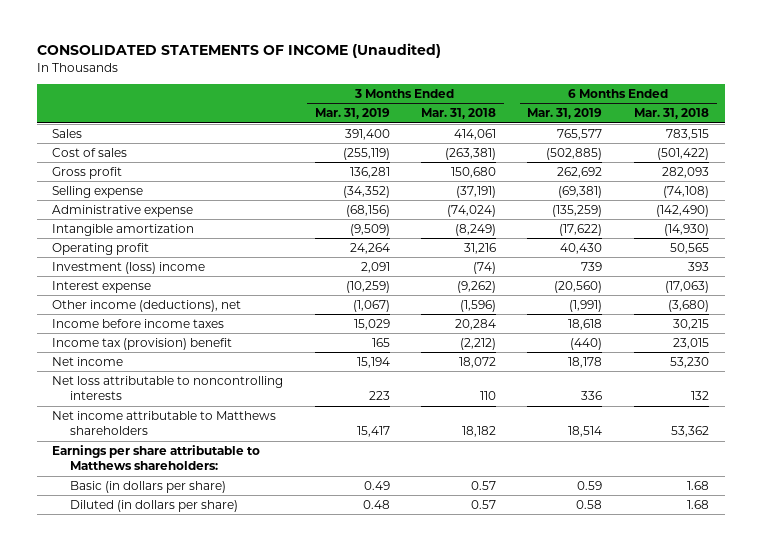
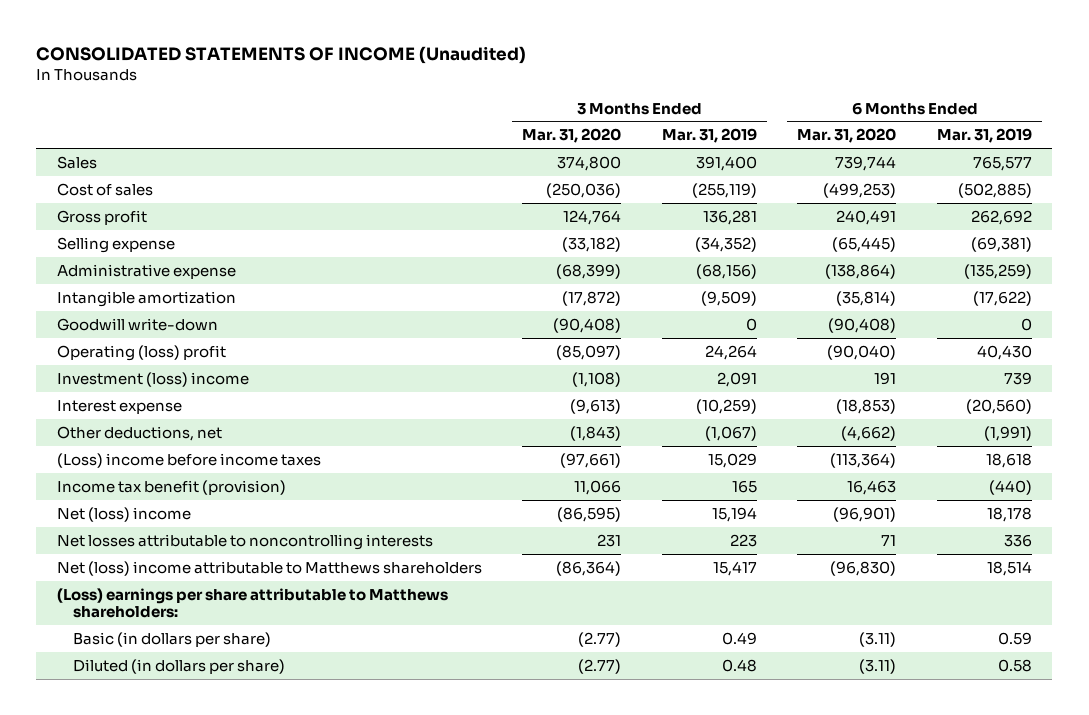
[421,108,497,120] Mar. 31, 2018 -> none
[633,108,709,120] Mar. 31, 2018 -> none
none -> [522,128,622,144] Mar. 31, 2020
none -> [797,128,897,144] Mar. 31, 2020
none -> [56,317,218,331] Goodwill write-down
[52,242,150,255] Operating profit -> [56,344,226,361] Operating (loss) profit
[52,299,242,312] Other income (deductions), net -> [56,425,222,441] Other deductions, net
[52,318,225,328] Income before income taxes -> [56,452,321,468] (Loss) income before income taxes
[52,337,233,350] Income tax (provision) benefit -> [56,479,286,495] Income tax benefit (provision)
[52,356,124,366] Net income -> [56,506,191,522] Net (loss) income
[52,375,284,401] Net loss attributable to noncontrolling interests -> [56,533,433,550] Net losses attributable to noncontrolling interests
[52,410,277,436] Net income attributable to Matthews shareholders -> [56,560,482,576] Net (loss) income attributable to Matthews shareholders
[52,444,261,471] Earnings per share attributable to Matthews shareholders: -> [56,587,448,619] (Loss) earnings per share attributable to Matthews shareholders:

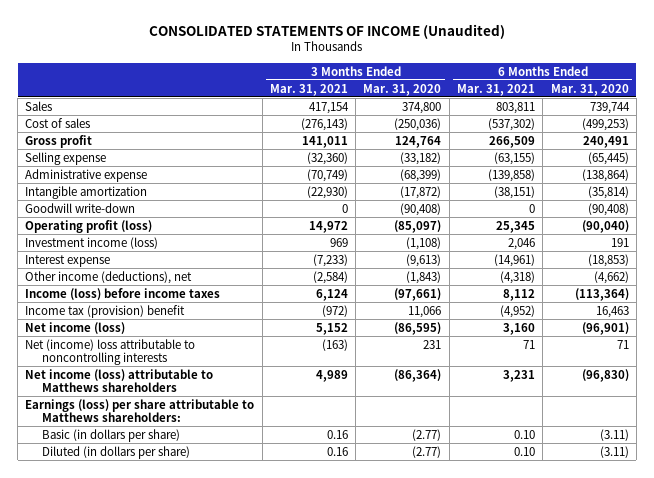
[661,128,757,144] Mar. 31, 2019 -> none
[936,128,1032,144] Mar. 31, 2019 -> none
none -> [269,83,348,96] Mar. 31, 2021
none -> [457,83,536,96] Mar. 31, 2021
[56,344,226,361] Operating (loss) profit -> [25,219,153,233] Operating profit (loss)
[56,371,249,387] Investment (loss) income -> [25,236,159,249] Investment income (loss)
[56,425,222,441] Other deductions, net -> [25,270,193,284] Other income (deductions), net
[56,452,321,468] (Loss) income before income taxes -> [25,287,221,300] Income (loss) before income taxes
[56,479,286,495] Income tax benefit (provision) -> [25,304,186,318] Income tax (provision) benefit
[56,506,191,522] Net (loss) income -> [25,321,126,334] Net income (loss)
[56,533,433,550] Net losses attributable to noncontrolling interests -> [25,338,196,366] Net (income) loss attributable to noncontrolling interests
[56,560,482,576] Net (loss) income attributable to Matthews shareholders -> [25,368,214,393] Net income (loss) attributable to Matthews shareholders
[56,587,448,619] (Loss) earnings per share attributable to Matthews shareholders: -> [25,398,255,423] Earnings (loss) per share attributable to Matthews shareholders:

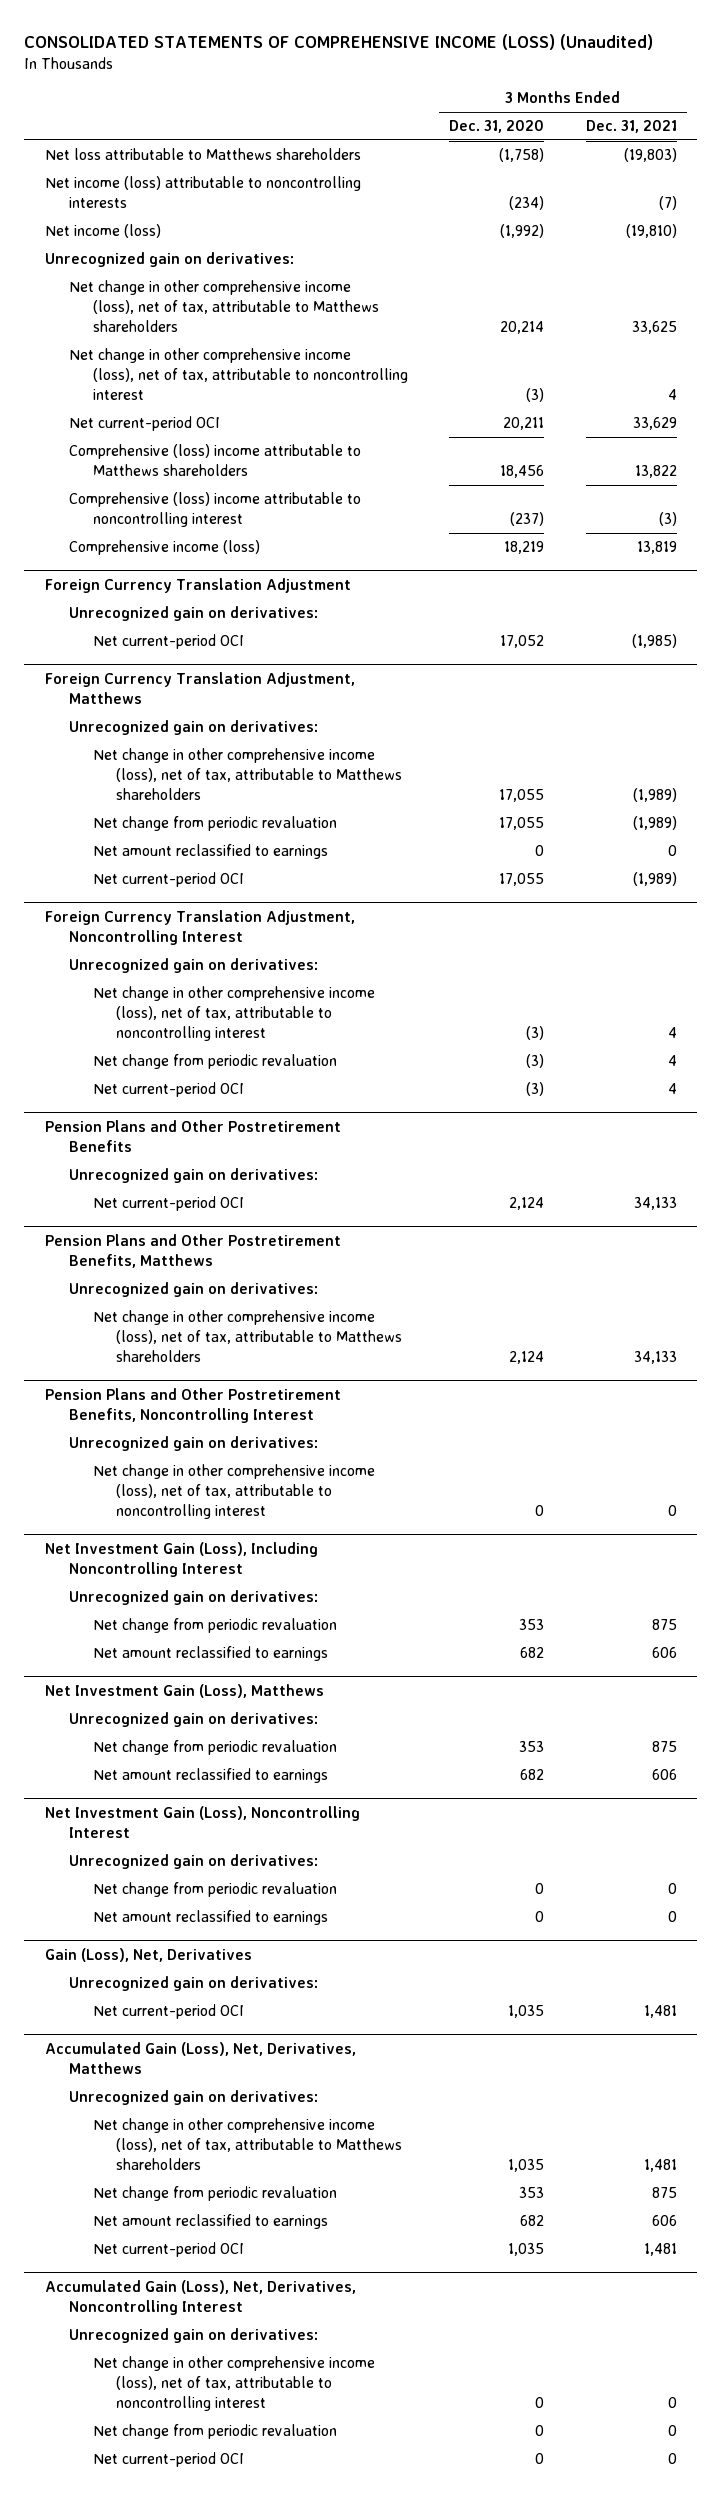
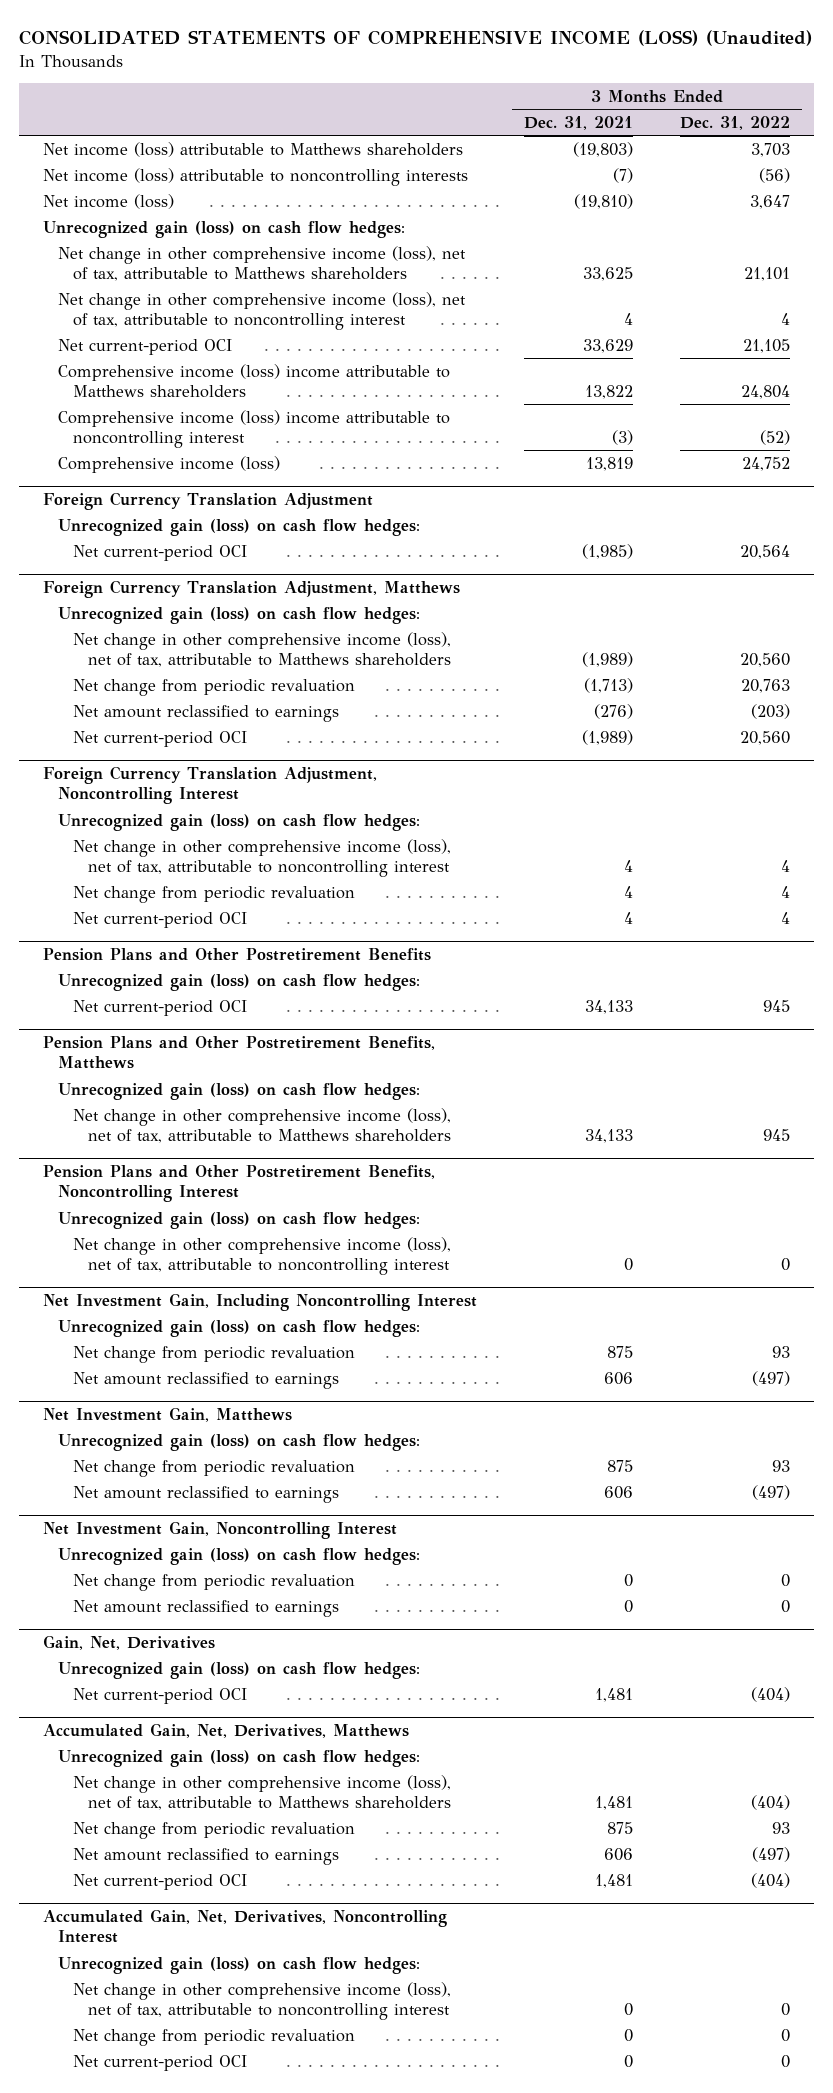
[449,120,545,134] Dec. 31, 2020 -> none
none -> [680,115,791,130] Dec. 31, 2022
[45,148,362,161] Net loss attributable to Matthews shareholders -> [42,141,463,157] Net income (loss) attributable to Matthews shareholders
[45,252,295,268] Unrecognized gain on derivatives: -> [42,220,405,238] Unrecognized gain (loss) on cash flow hedges:
[68,444,361,476] Comprehensive (loss) income attributable to Matthews shareholders -> [57,363,450,398] Comprehensive income (loss) income attributable to Matthews shareholders
[68,492,361,527] Comprehensive (loss) income attributable to noncontrolling interest -> [57,409,450,448] Comprehensive income (loss) income attributable to noncontrolling interest
[68,606,318,622] Unrecognized gain on derivatives: -> [57,518,420,536] Unrecognized gain (loss) on cash flow hedges:
[68,720,318,736] Unrecognized gain on derivatives: -> [57,606,420,624] Unrecognized gain (loss) on cash flow hedges:
[632,816,677,831] (1,989) -> [584,677,634,693] (1,713)
[667,845,677,857] 0 -> [594,703,634,719] (276)
[68,958,318,974] Unrecognized gain on derivatives: -> [57,813,420,831] Unrecognized gain (loss) on cash flow hedges:
[68,1168,318,1184] Unrecognized gain on derivatives: -> [57,973,420,991] Unrecognized gain (loss) on cash flow hedges:
[68,1282,318,1298] Unrecognized gain on derivatives: -> [57,1082,420,1100] Unrecognized gain (loss) on cash flow hedges:
[68,1436,318,1452] Unrecognized gain on derivatives: -> [57,1211,420,1229] Unrecognized gain (loss) on cash flow hedges:
[45,1542,319,1577] Net Investment Gain (Loss), Including Noncontrolling Interest -> [42,1292,477,1311] Net Investment Gain, Including Noncontrolling Interest
[68,1590,318,1606] Unrecognized gain on derivatives: -> [57,1319,420,1337] Unrecognized gain (loss) on cash flow hedges:
[45,1684,325,1699] Net Investment Gain (Loss), Matthews -> [42,1406,292,1422] Net Investment Gain, Matthews
[68,1712,318,1728] Unrecognized gain on derivatives: -> [57,1433,420,1451] Unrecognized gain (loss) on cash flow hedges:
[45,1806,361,1838] Net Investment Gain (Loss), Noncontrolling Interest -> [42,1520,397,1539] Net Investment Gain, Noncontrolling Interest
[68,1854,318,1870] Unrecognized gain on derivatives: -> [57,1547,420,1565] Unrecognized gain (loss) on cash flow hedges:
[45,1948,253,1963] Gain (Loss), Net, Derivatives -> [42,1634,215,1650] Gain, Net, Derivatives
[68,1976,318,1992] Unrecognized gain on derivatives: -> [57,1661,420,1679] Unrecognized gain (loss) on cash flow hedges:
[45,2042,357,2074] Accumulated Gain (Loss), Net, Derivatives, Matthews -> [42,1722,409,1738] Accumulated Gain, Net, Derivatives, Matthews
[68,2090,318,2106] Unrecognized gain on derivatives: -> [57,1749,420,1767] Unrecognized gain (loss) on cash flow hedges:
[45,2280,357,2315] Accumulated Gain (Loss), Net, Derivatives, Noncontrolling Interest -> [42,1908,447,1943] Accumulated Gain, Net, Derivatives, Noncontrolling Interest
[68,2328,318,2344] Unrecognized gain on derivatives: -> [57,1956,420,1974] Unrecognized gain (loss) on cash flow hedges:

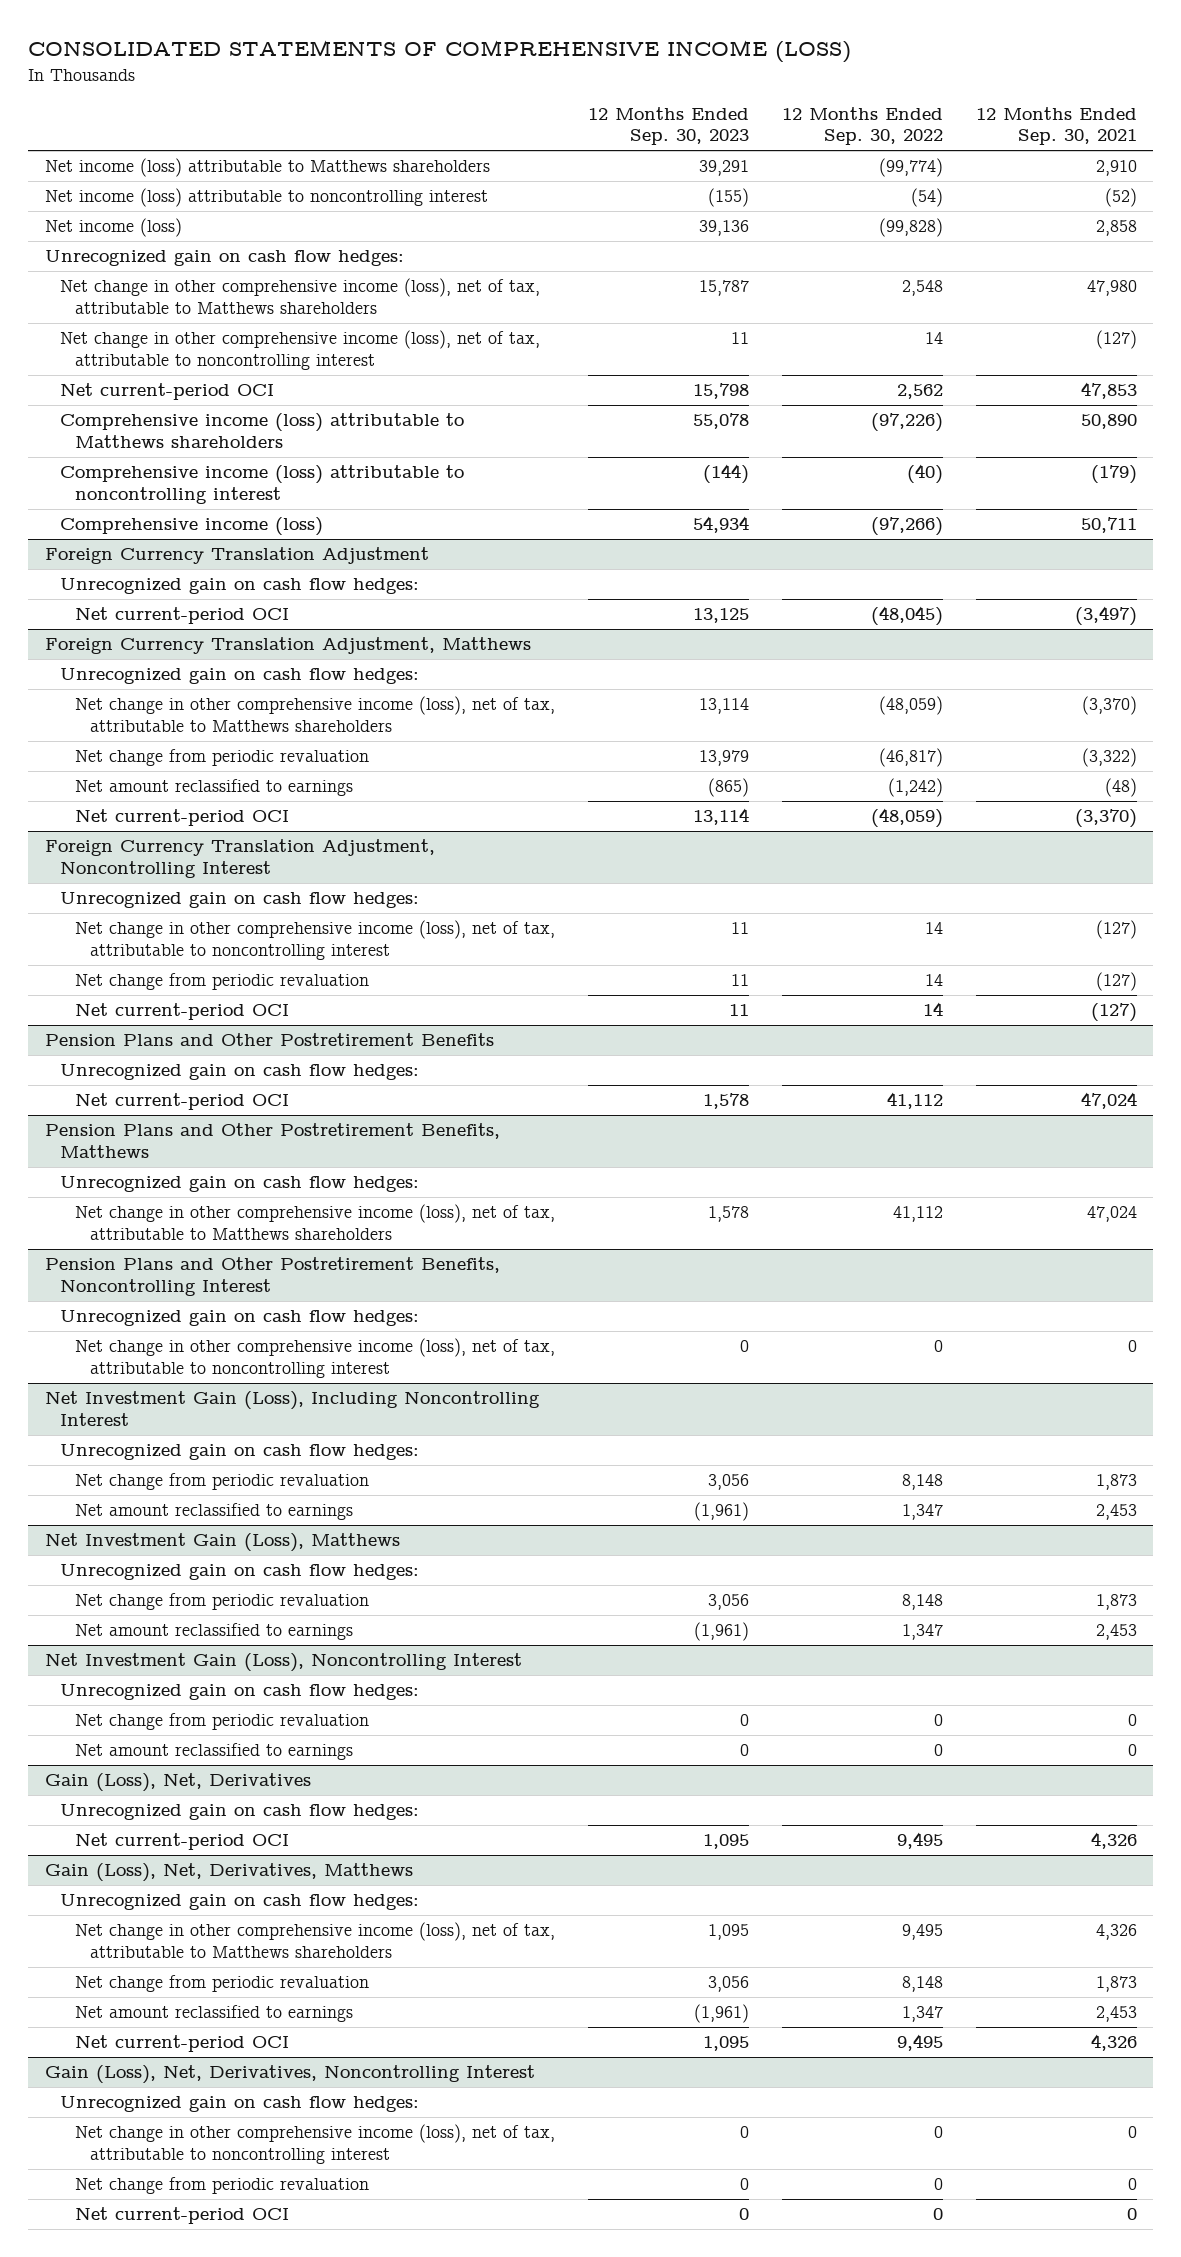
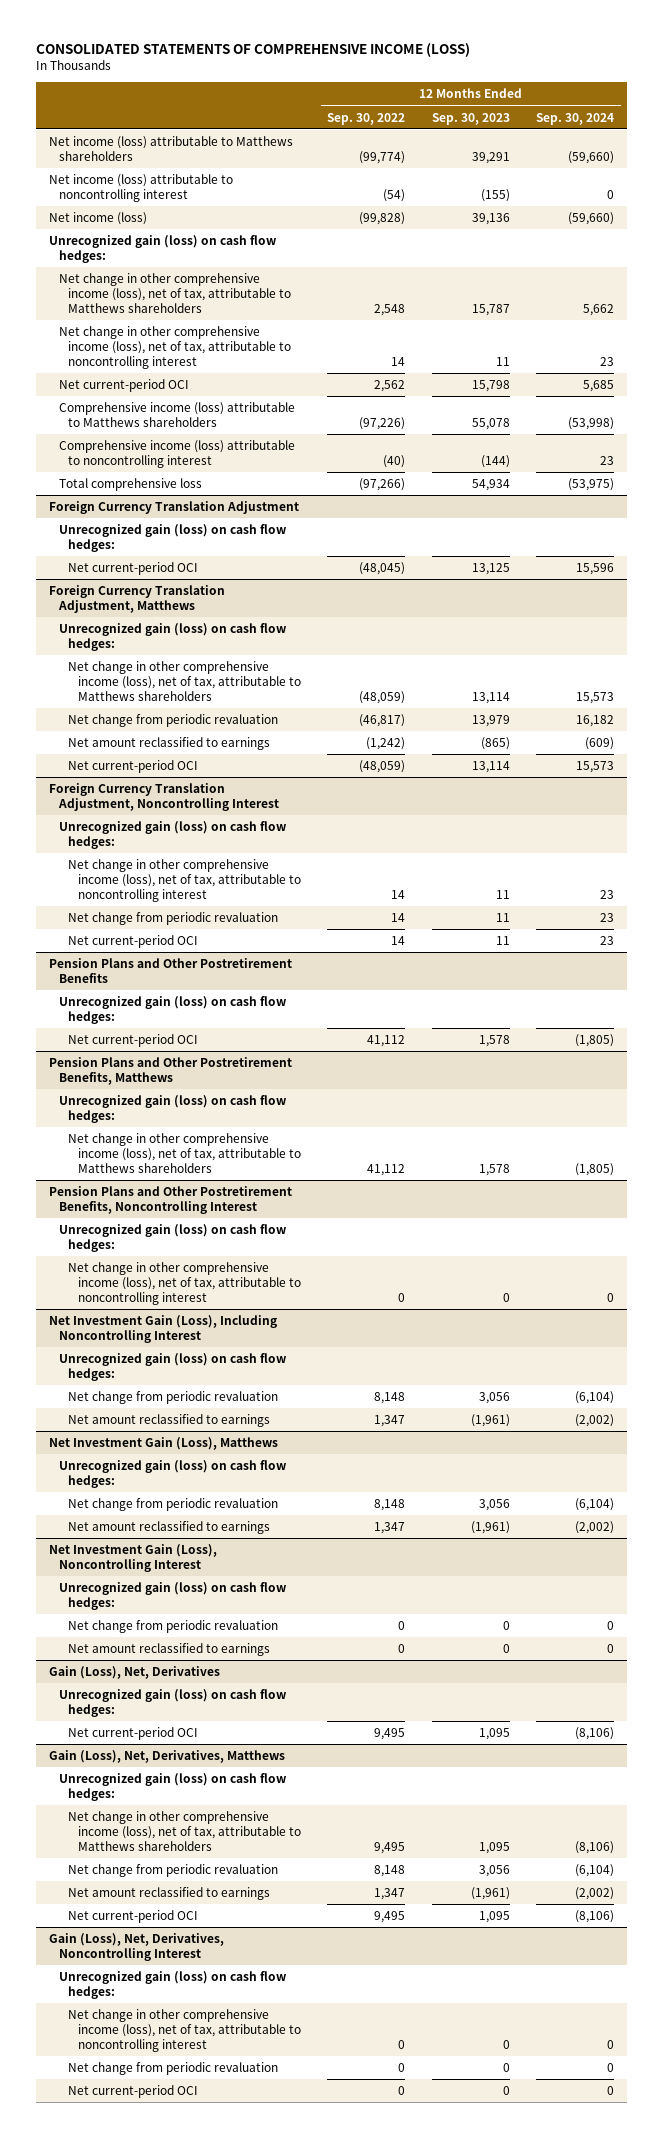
[975,107,1137,146] 12 Months Ended Sep. 30, 2021 -> none
none -> [536,112,615,125] Sep. 30, 2024
[44,250,404,267] Unrecognized gain on cash flow hedges: -> [49,234,277,263] Unrecognized gain (loss) on cash flow hedges:
[59,517,323,537] Comprehensive income (loss) -> [58,477,202,491] Total comprehensive loss
[59,578,419,595] Unrecognized gain on cash flow hedges: -> [58,523,286,552] Unrecognized gain (loss) on cash flow hedges:
[59,668,419,685] Unrecognized gain on cash flow hedges: -> [58,622,286,651] Unrecognized gain (loss) on cash flow hedges:
[59,892,419,909] Unrecognized gain on cash flow hedges: -> [58,820,286,849] Unrecognized gain (loss) on cash flow hedges:
[59,1064,419,1081] Unrecognized gain on cash flow hedges: -> [58,995,286,1024] Unrecognized gain (loss) on cash flow hedges:
[59,1176,419,1193] Unrecognized gain on cash flow hedges: -> [58,1094,286,1123] Unrecognized gain (loss) on cash flow hedges:
[59,1310,419,1327] Unrecognized gain on cash flow hedges: -> [58,1223,286,1252] Unrecognized gain (loss) on cash flow hedges:
[59,1444,419,1461] Unrecognized gain on cash flow hedges: -> [58,1352,286,1381] Unrecognized gain (loss) on cash flow hedges:
[59,1564,419,1581] Unrecognized gain on cash flow hedges: -> [58,1459,286,1488] Unrecognized gain (loss) on cash flow hedges:
[59,1684,419,1701] Unrecognized gain on cash flow hedges: -> [58,1581,286,1610] Unrecognized gain (loss) on cash flow hedges:
[59,1804,419,1821] Unrecognized gain on cash flow hedges: -> [58,1688,286,1717] Unrecognized gain (loss) on cash flow hedges:
[59,1894,419,1911] Unrecognized gain on cash flow hedges: -> [58,1772,286,1801] Unrecognized gain (loss) on cash flow hedges:
[59,2096,419,2113] Unrecognized gain on cash flow hedges: -> [58,1970,286,1999] Unrecognized gain (loss) on cash flow hedges:

